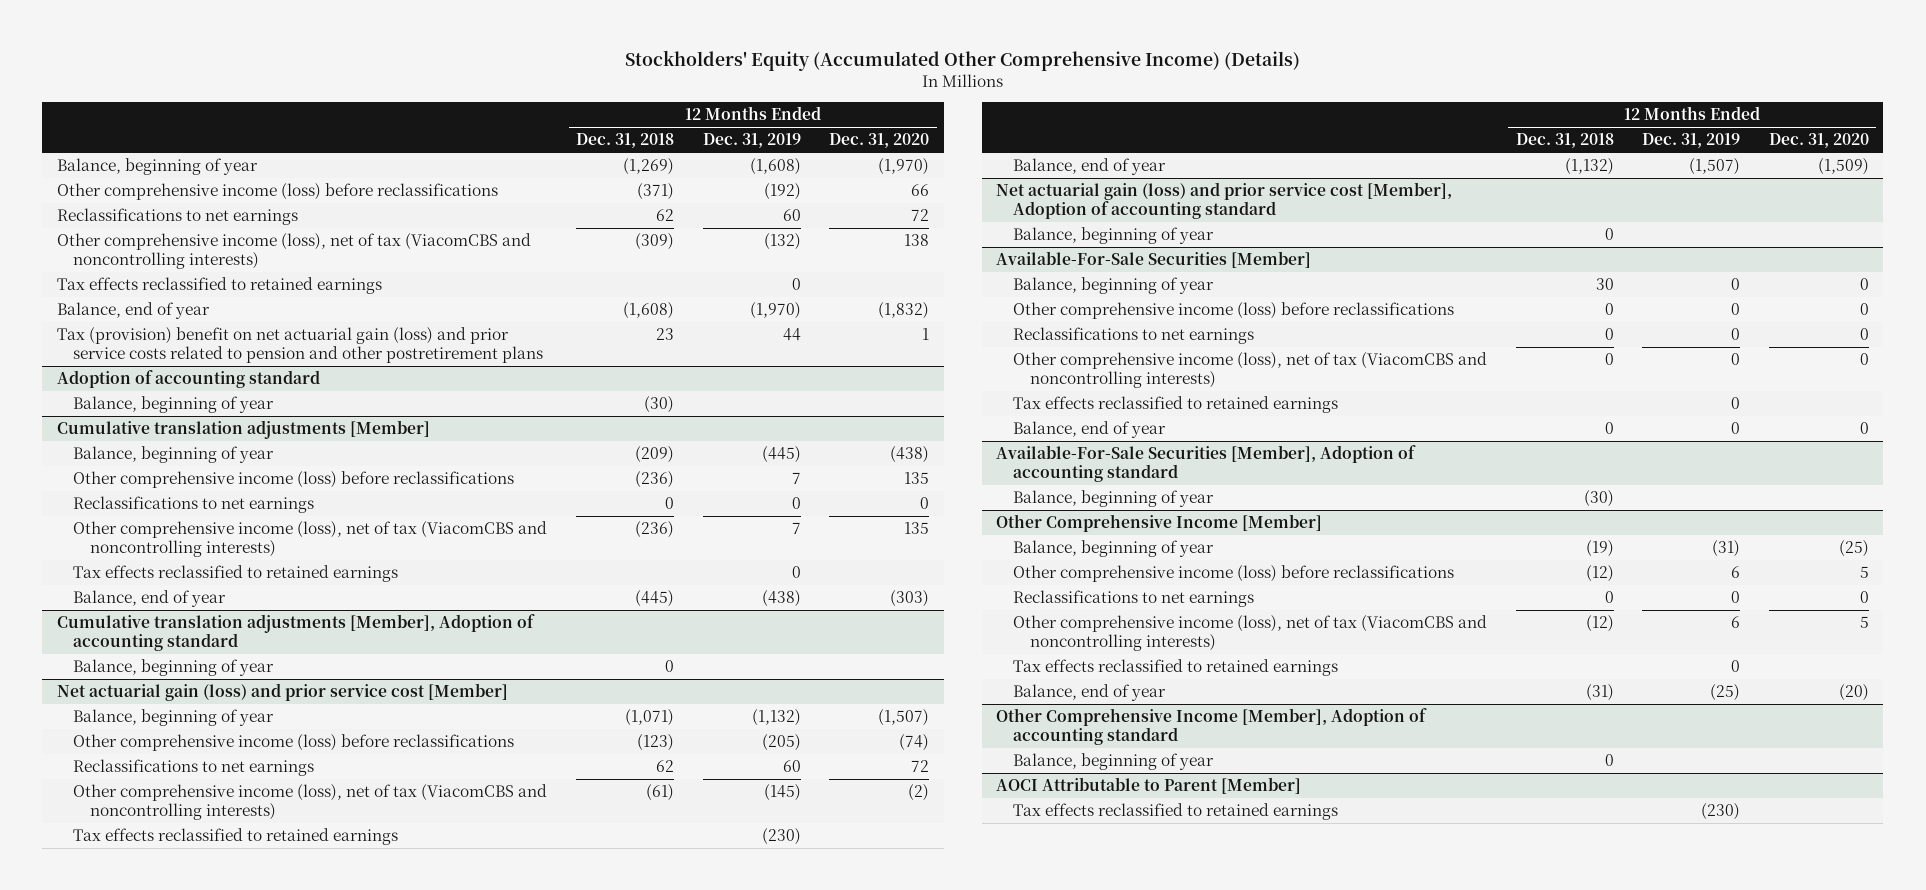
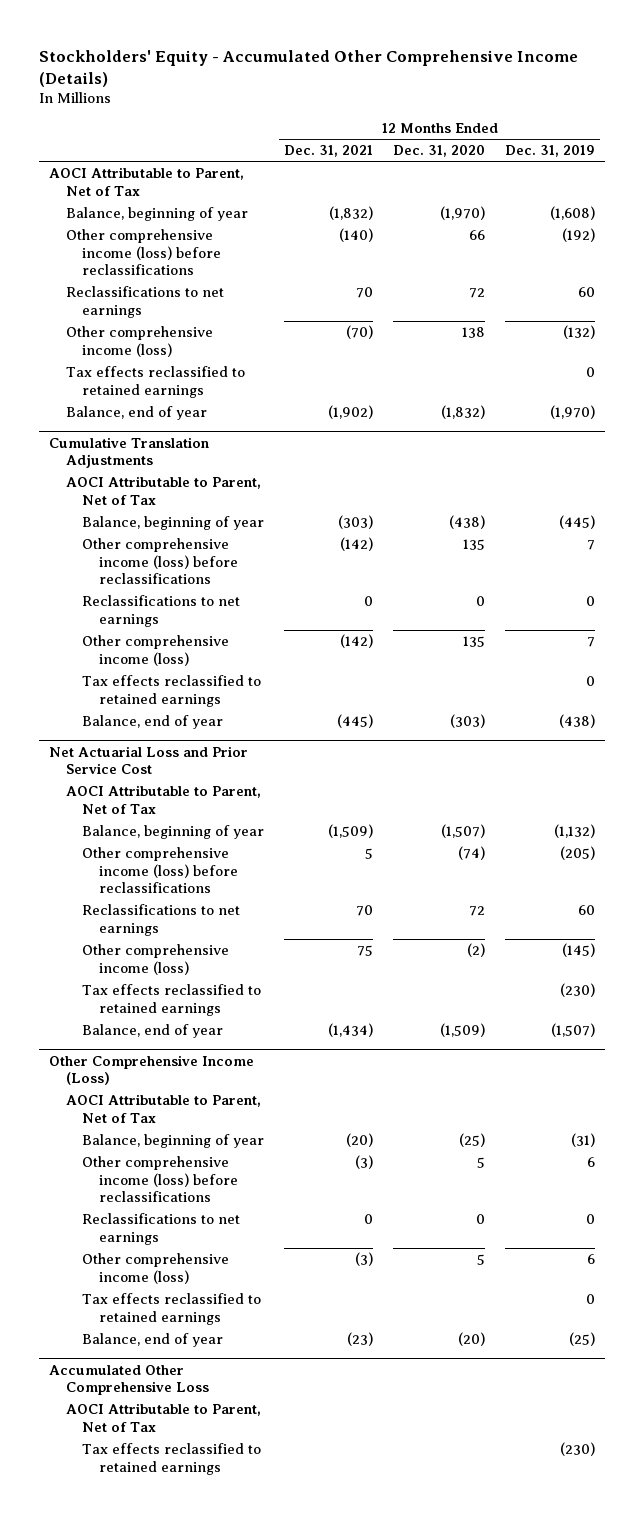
[624,50,1300,72] Stockholders' Equity (Accumulated Other Comprehensive Income) (Details) -> [39,49,579,87] Stockholders' Equity - Accumulated Other Comprehensive Income (Details)
[576,133,675,149] Dec. 31, 2018 -> none
none -> [284,145,374,158] Dec. 31, 2021
none -> [49,166,245,196] AOCI Attributable to Parent, Net of Tax
[56,233,531,270] Other comprehensive income (loss), net of tax (ViacomCBS and noncontrolling interests) -> [65,325,213,357] Other comprehensive income (loss)
[56,327,544,364] Tax (provision) benefit on net actuarial gain (loss) and prior service costs related to pension and other postretirement plans -> none
[56,370,320,389] Adoption of accounting standard -> none
[73,396,275,414] Balance, beginning of year -> none
[56,420,430,440] Cumulative translation adjustments [Member] -> [49,436,210,469] Cumulative Translation Adjustments
none -> [65,475,261,505] AOCI Attributable to Parent, Net of Tax
[73,521,548,558] Other comprehensive income (loss), net of tax (ViacomCBS and noncontrolling interests) -> [82,634,230,666] Other comprehensive income (loss)
[56,614,535,652] Cumulative translation adjustments [Member], Adoption of accounting standard -> none
[73,659,275,677] Balance, beginning of year -> none
[56,683,508,702] Net actuarial gain (loss) and prior service cost [Member] -> [49,745,249,775] Net Actuarial Loss and Prior Service Cost
none -> [65,784,261,814] AOCI Attributable to Parent, Net of Tax
[73,784,548,821] Other comprehensive income (loss), net of tax (ViacomCBS and noncontrolling interests) -> [82,943,230,975] Other comprehensive income (loss)
[996,182,1453,220] Net actuarial gain (loss) and prior service cost [Member], Adoption of accounting standard -> none
[1012,227,1214,245] Balance, beginning of year -> none
[996,251,1312,269] Available-For-Sale Securities [Member] -> none
[1012,277,1214,295] Balance, beginning of year -> none
[1012,302,1454,320] Other comprehensive income (loss) before reclassifications -> none
[1012,327,1254,345] Reclassifications to net earnings -> none
[1012,352,1487,389] Other comprehensive income (loss), net of tax (ViacomCBS and noncontrolling interests) -> none
[1012,396,1338,414] Tax effects reclassified to retained earnings -> none
[1012,421,1166,439] Balance, end of year -> none
[996,445,1417,483] Available-For-Sale Securities [Member], Adoption of accounting standard -> none
[1012,490,1214,508] Balance, beginning of year -> none
[996,514,1323,533] Other Comprehensive Income [Member] -> [49,1054,255,1086] Other Comprehensive Income (Loss)
none -> [65,1093,261,1123] AOCI Attributable to Parent, Net of Tax
[1012,615,1487,652] Other comprehensive income (loss), net of tax (ViacomCBS and noncontrolling interests) -> [82,1252,230,1284] Other comprehensive income (loss)
[996,708,1428,746] Other Comprehensive Income [Member], Adoption of accounting standard -> none
[1012,753,1214,771] Balance, beginning of year -> none
[996,777,1302,795] AOCI Attributable to Parent [Member] -> [49,1364,209,1396] Accumulated Other Comprehensive Loss
none -> [65,1402,261,1432] AOCI Attributable to Parent, Net of Tax

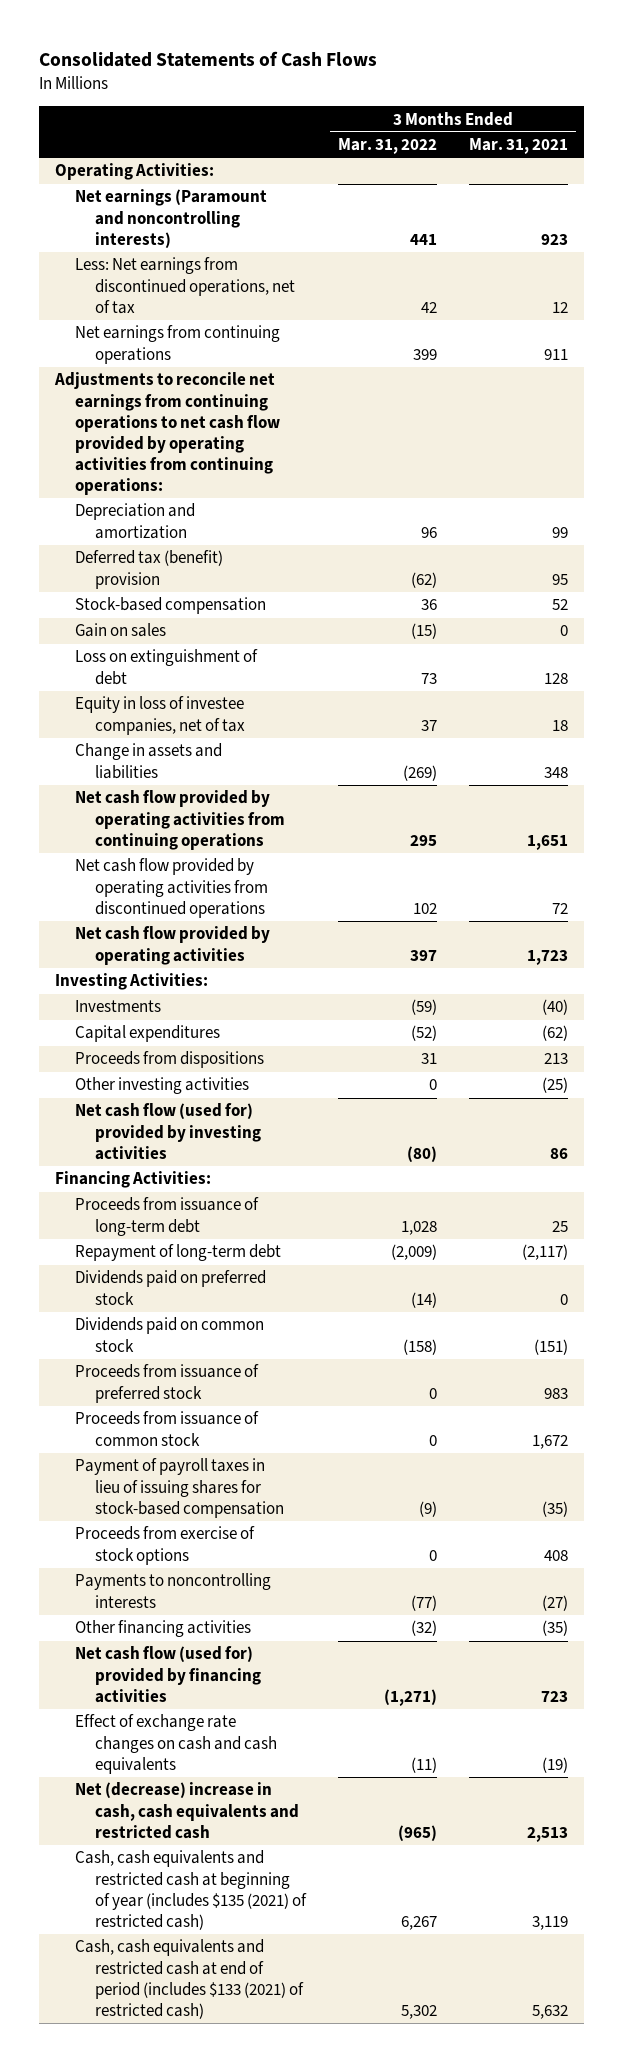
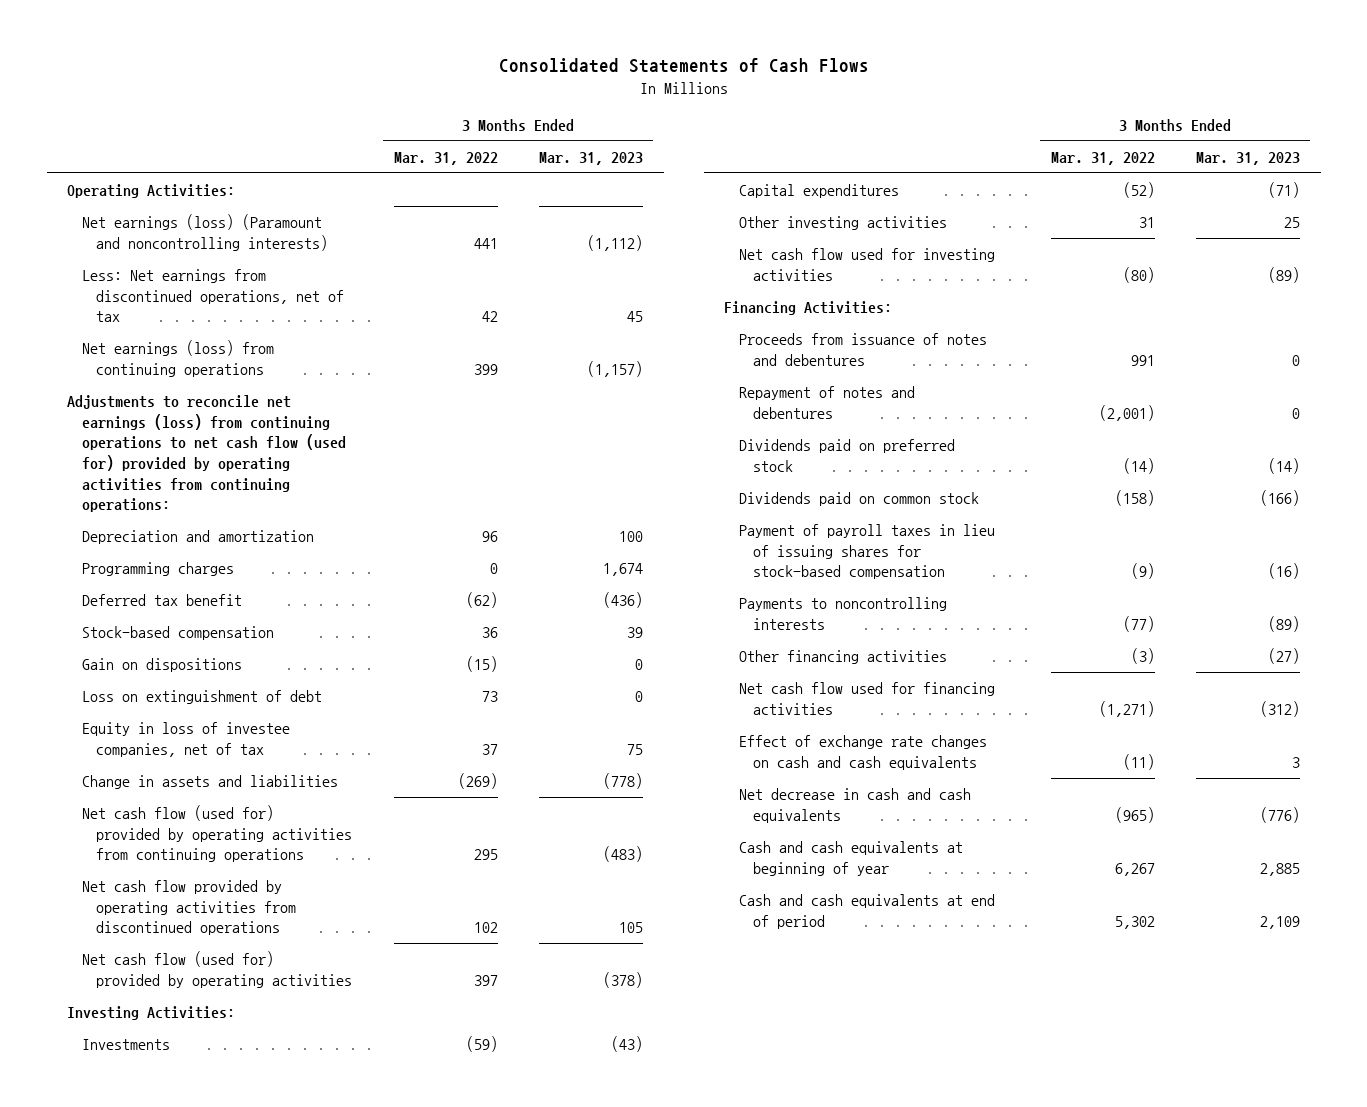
[468,138,568,155] Mar. 31, 2021 -> none
none -> [539,151,644,165] Mar. 31, 2023
[75,189,268,248] Net earnings (Paramount and noncontrolling interests) -> [81,214,329,251] Net earnings (loss) (Paramount and noncontrolling interests)
[75,325,281,364] Net earnings from continuing operations -> [81,340,274,377] Net earnings (loss) from continuing operations
[54,372,281,496] Adjustments to reconcile net earnings from continuing operations to net cash flow provided by operating activities from continuing operations: -> [67,395,346,513] Adjustments to reconcile net earnings (loss) from continuing operations to net cash flow (used for) provided by operating activities from continuing operations:
none -> [81,562,234,577] Programming charges
[75,550,224,589] Deferred tax (benefit) provision -> [81,594,242,607] Deferred tax benefit
[75,623,167,638] Gain on sales -> [81,658,242,673] Gain on dispositions
[75,790,285,850] Net cash flow provided by operating activities from continuing operations -> [81,805,353,863] Net cash flow (used for) provided by operating activities from continuing operations
[75,926,271,965] Net cash flow provided by operating activities -> [81,951,353,988] Net cash flow (used for) provided by operating activities
[75,1051,265,1069] Proceeds from dispositions -> none
[428,1079,437,1091] 0 -> [1138,217,1155,229] 31
[75,1103,261,1160] Net cash flow (used for) provided by investing activities -> [738,248,995,281] Net cash flow used for investing activities
[75,1197,260,1236] Proceeds from issuance of long-term debt -> [738,333,987,366] Proceeds from issuance of notes and debentures
[400,1220,437,1235] 1,028 -> [1130,354,1155,366] 991
[75,1244,282,1262] Repayment of long-term debt -> [738,386,915,419] Repayment of notes and debentures
[390,1244,437,1261] (2,009) -> [1098,404,1155,421] (2,001)
[75,1364,260,1403] Proceeds from issuance of preferred stock -> none
[75,1411,260,1446] Proceeds from issuance of common stock -> none
[75,1526,256,1565] Proceeds from exercise of stock options -> none
[410,1620,437,1637] (32) -> [1130,648,1155,665] (3)
[75,1646,261,1703] Net cash flow (used for) provided by financing activities -> [738,682,995,715] Net cash flow used for financing activities
[75,1782,299,1839] Net (decrease) increase in cash, cash equivalents and restricted cash -> [738,788,971,823] Net decrease in cash and cash equivalents
[75,1850,307,1930] Cash, cash equivalents and restricted cash at beginning of year (includes $135 (2021) of restricted cash) -> [738,841,963,876] Cash and cash equivalents at beginning of year
[75,1939,304,2019] Cash, cash equivalents and restricted cash at end of period (includes $133 (2021) of restricted cash) -> [738,894,995,929] Cash and cash equivalents at end of period

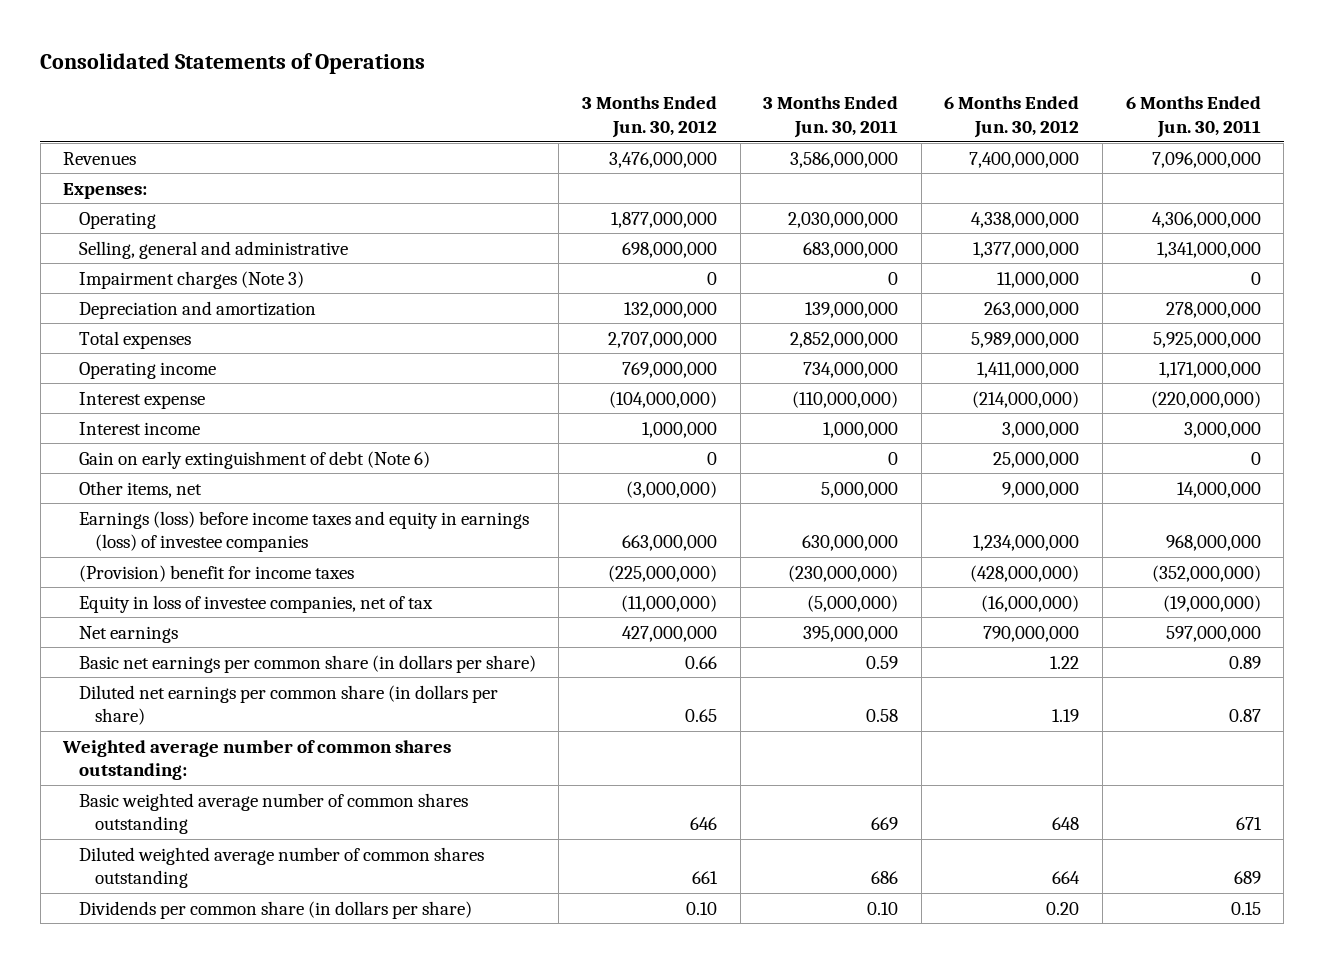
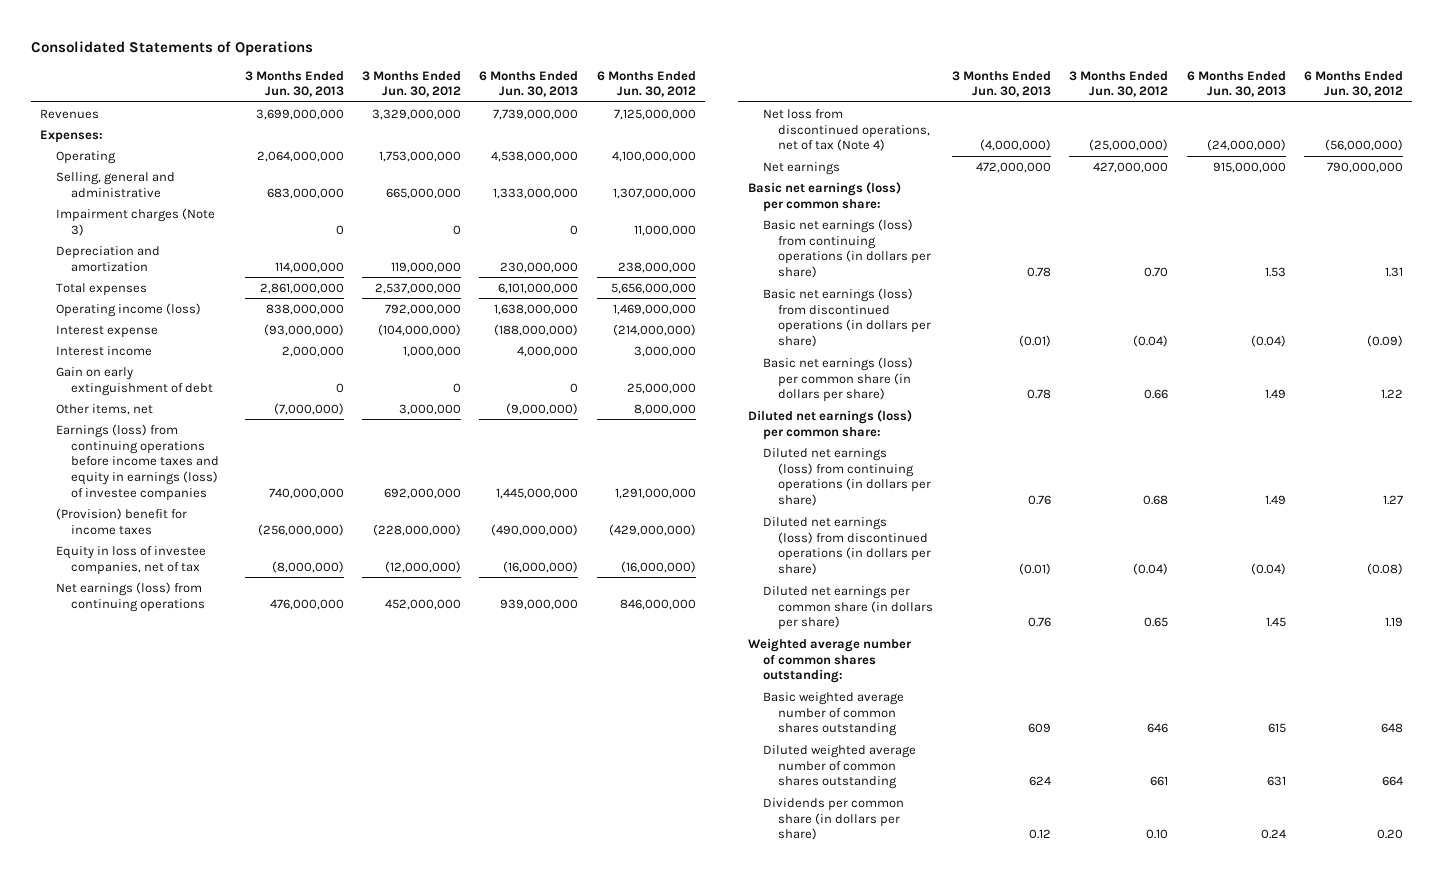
[763,96,899,138] 3 Months Ended Jun. 30, 2011 -> none
[1125,96,1261,138] 6 Months Ended Jun. 30, 2011 -> none
none -> [244,70,344,98] 3 Months Ended Jun. 30, 2013
none -> [479,70,579,98] 6 Months Ended Jun. 30, 2013
[609,151,718,168] 3,476,000,000 -> [372,108,462,120] 3,329,000,000
[969,151,1080,168] 7,400,000,000 -> [613,108,696,120] 7,125,000,000
[611,211,718,228] 1,877,000,000 -> [379,150,462,162] 1,753,000,000
[971,211,1080,228] 4,338,000,000 -> [611,150,696,162] 4,100,000,000
[622,241,718,258] 698,000,000 -> [386,187,462,199] 665,000,000
[973,241,1080,258] 1,377,000,000 -> [612,187,696,199] 1,307,000,000
[624,301,718,318] 132,000,000 -> [391,261,462,273] 119,000,000
[984,301,1080,318] 263,000,000 -> [617,261,696,273] 238,000,000
[608,331,718,348] 2,707,000,000 -> [375,282,462,294] 2,537,000,000
[971,331,1080,348] 5,989,000,000 -> [610,282,696,294] 5,656,000,000
[78,361,216,379] Operating income -> [55,302,201,317] Operating income (loss)
[622,361,718,378] 769,000,000 -> [385,303,462,315] 792,000,000
[977,361,1080,378] 1,411,000,000 -> [612,303,696,315] 1,469,000,000
[78,450,430,469] Gain on early extinguishment of debt (Note 6) -> [55,366,214,396] Gain on early extinguishment of debt
[626,480,718,498] (3,000,000) -> [399,403,462,415] 3,000,000
[1002,481,1080,498] 9,000,000 -> [633,403,696,415] 8,000,000
[78,510,529,552] Earnings (loss) before income taxes and equity in earnings (loss) of investee companies -> [55,423,220,502] Earnings (loss) from continuing operations before income taxes and equity in earnings (loss) of investee companies
[622,534,718,551] 663,000,000 -> [384,488,462,500] 692,000,000
[973,534,1080,551] 1,234,000,000 -> [614,488,696,500] 1,291,000,000
[608,564,718,582] (225,000,000) -> [373,523,462,536] (228,000,000)
[970,564,1080,582] (428,000,000) -> [608,523,696,536] (429,000,000)
[621,594,718,612] (11,000,000) -> [385,560,462,573] (12,000,000)
none -> [55,581,206,612] Net earnings (loss) from continuing operations
none -> [762,108,931,152] Net loss from discontinued operations, net of tax (Note 4)
none -> [747,181,901,212] Basic net earnings (loss) per common share:
none -> [762,218,932,279] Basic net earnings (loss) from continuing operations (in dollars per share)
none -> [762,287,932,348] Basic net earnings (loss) from discontinued operations (in dollars per share)
[78,654,536,673] Basic net earnings per common share (in dollars per share) -> [762,356,913,403] Basic net earnings (loss) per common share (in dollars per share)
none -> [747,409,912,440] Diluted net earnings (loss) per common share:
none -> [762,447,932,507] Diluted net earnings (loss) from continuing operations (in dollars per share)
none -> [762,516,932,576] Diluted net earnings (loss) from discontinued operations (in dollars per share)

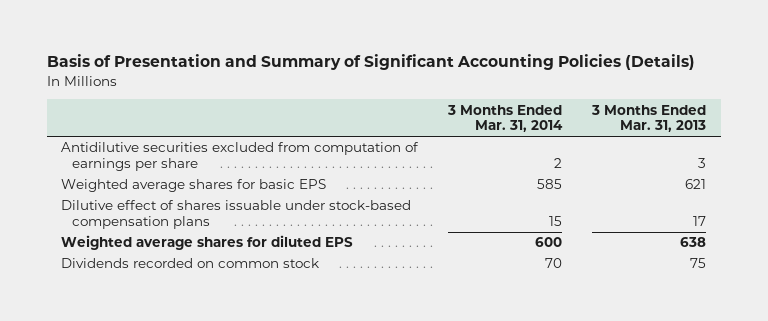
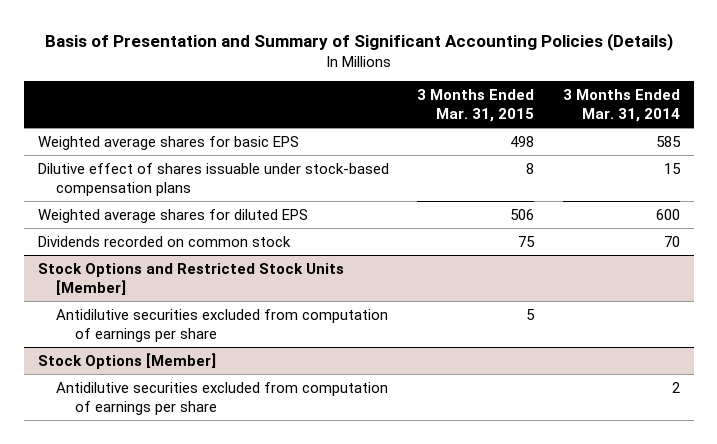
[591,104,707,133] 3 Months Ended Mar. 31, 2013 -> none
none -> [417,89,535,123] 3 Months Ended Mar. 31, 2015
[61,142,420,172] Antidilutive securities excluded from computation of earnings per share -> none
none -> [37,262,344,295] Stock Options and Restricted Stock Units [Member]
none -> [56,308,389,342] Antidilutive securities excluded from computation of earnings per share
none -> [37,352,216,369] Stock Options [Member]
none -> [56,381,389,415] Antidilutive securities excluded from computation of earnings per share

